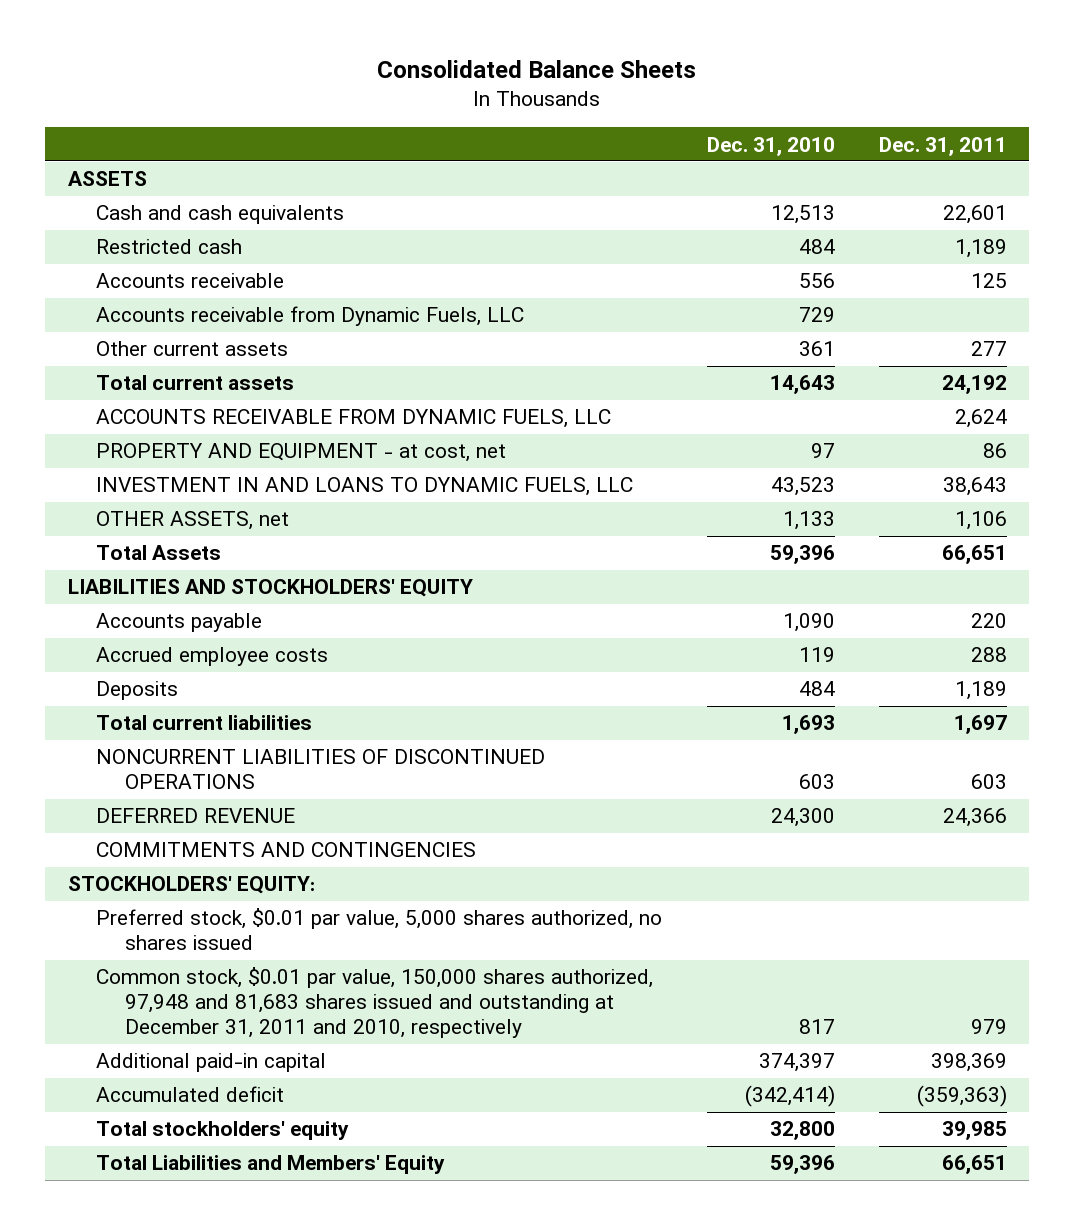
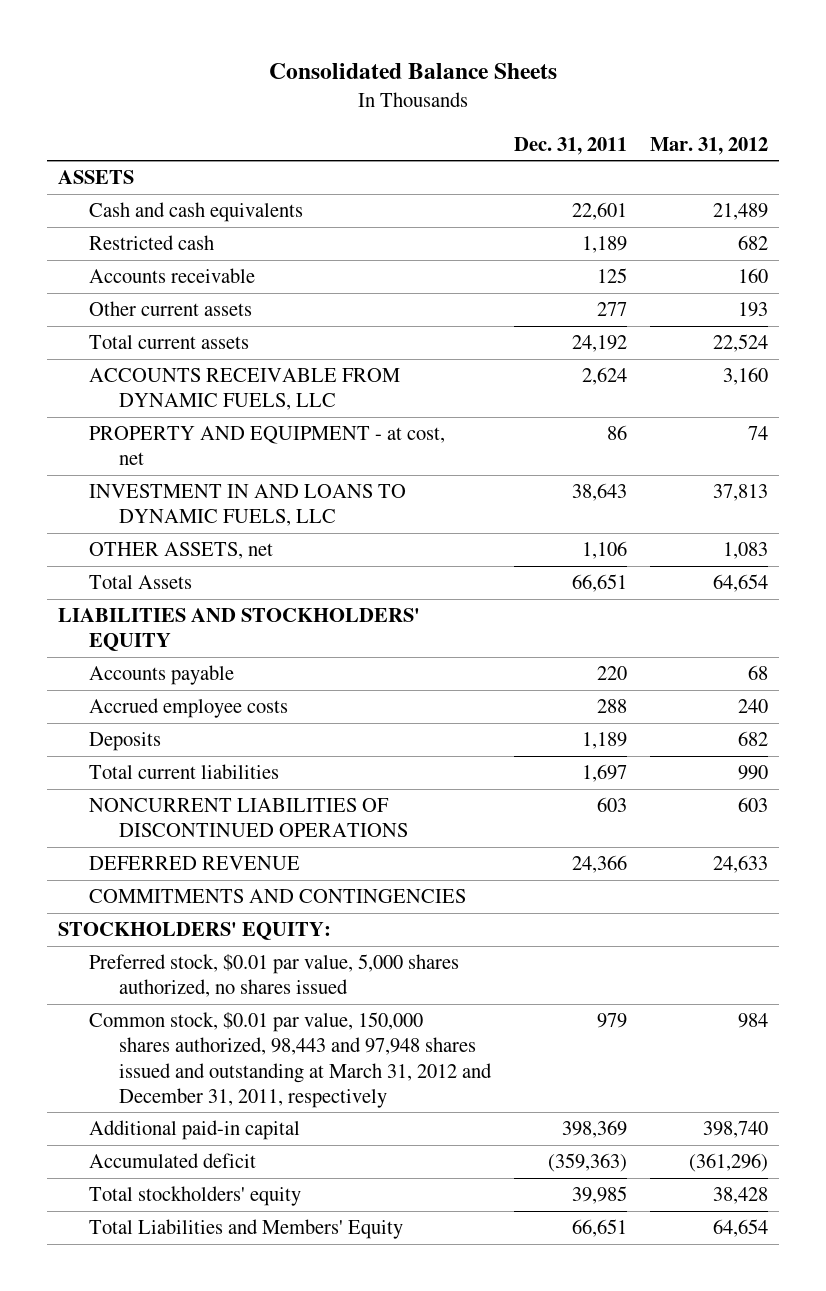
[706,136,835,156] Dec. 31, 2010 -> none
none -> [649,136,768,155] Mar. 31, 2012
[96,306,525,327] Accounts receivable from Dynamic Fuels, LLC -> none
[96,967,654,1039] Common stock, $0.01 par value, 150,000 shares authorized, 97,948 and 81,683 shares issued and outstanding at December 31, 2011 and 2010, respectively -> [88,1012,492,1108] Common stock, $0.01 par value, 150,000 shares authorized, 98,443 and 97,948 shares issued and outstanding at March 31, 2012 and December 31, 2011, respectively

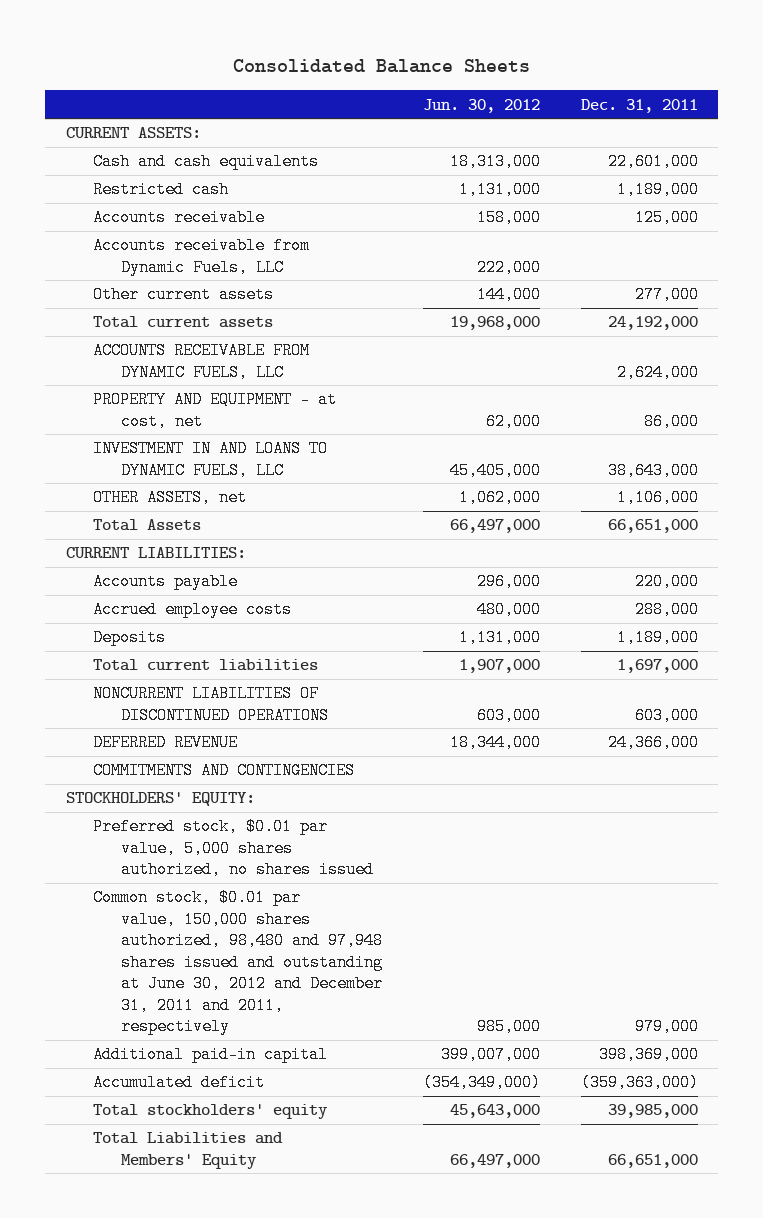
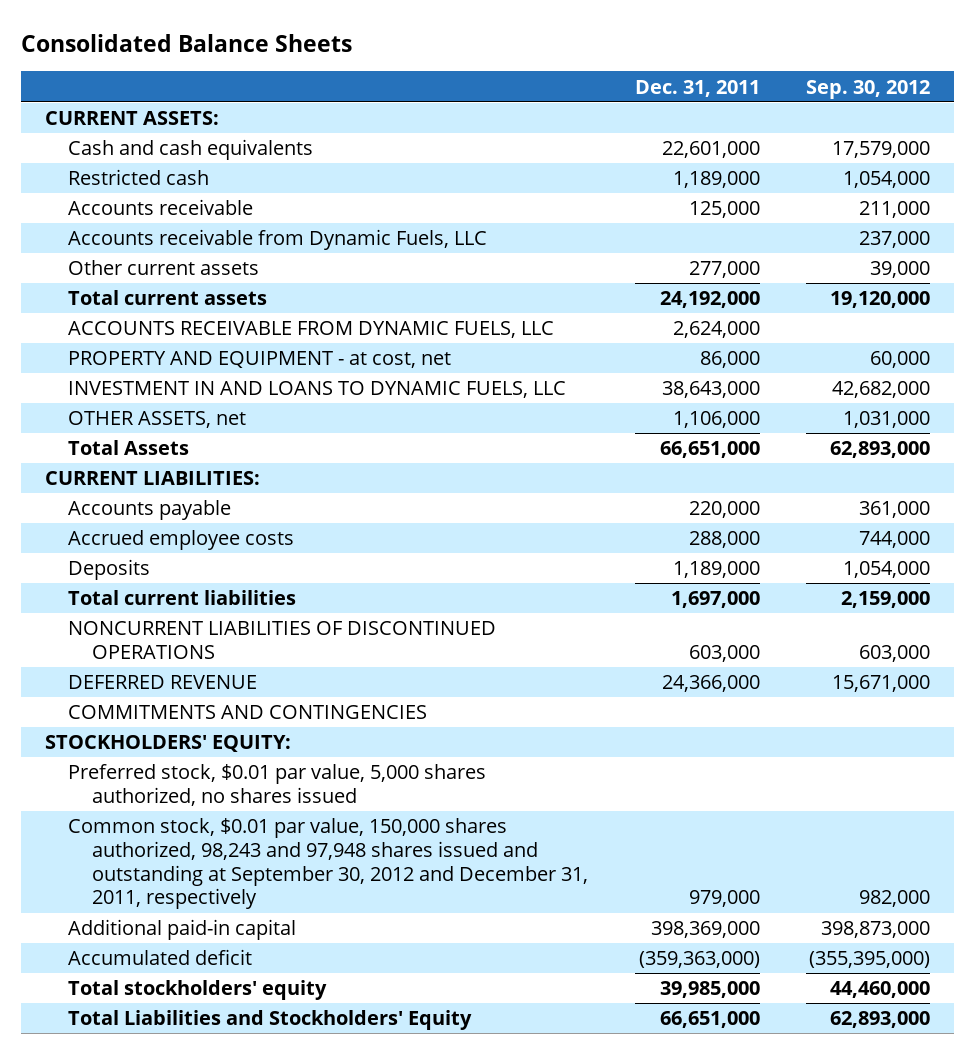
[422,98,540,113] Jun. 30, 2012 -> none
none -> [806,79,931,99] Sep. 30, 2012
[93,889,383,1035] Common stock, $0.01 par value, 150,000 shares authorized, 98,480 and 97,948 shares issued and outstanding at June 30, 2012 and December 31, 2011 and 2011, respectively -> [68,818,589,910] Common stock, $0.01 par value, 150,000 shares authorized, 98,243 and 97,948 shares issued and outstanding at September 30, 2012 and December 31, 2011, respectively
[93,1132,284,1169] Total Liabilities and Members' Equity -> [68,1010,473,1031] Total Liabilities and Stockholders' Equity

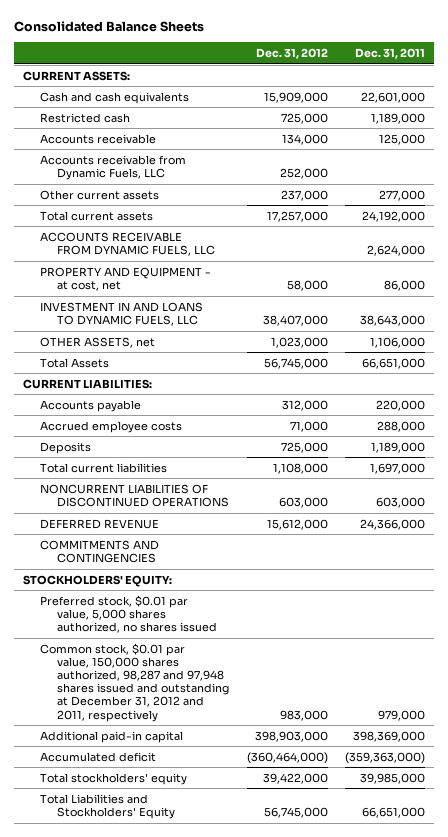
[806,79,931,99] Sep. 30, 2012 -> none
none -> [255,47,328,59] Dec. 31, 2012
[68,818,589,910] Common stock, $0.01 par value, 150,000 shares authorized, 98,243 and 97,948 shares issued and outstanding at September 30, 2012 and December 31, 2011, respectively -> [40,642,230,722] Common stock, $0.01 par value, 150,000 shares authorized, 98,287 and 97,948 shares issued and outstanding at December 31, 2012 and 2011, respectively

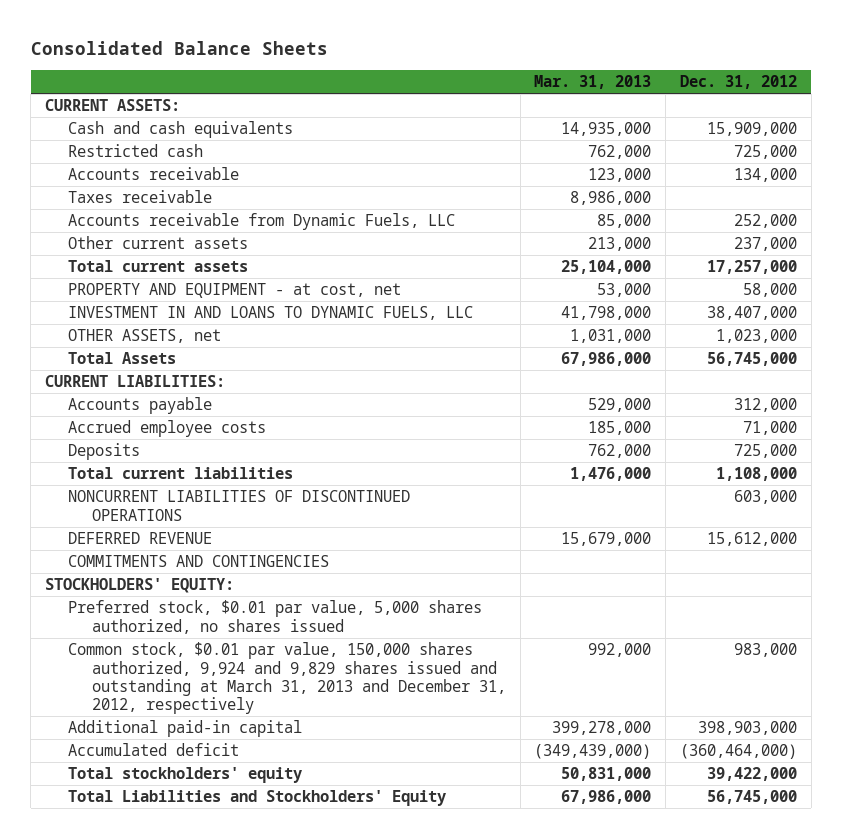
[355,47,426,59] Dec. 31, 2011 -> none
none -> [534,75,652,90] Mar. 31, 2013
none -> [68,190,213,204] Taxes receivable
[40,231,216,256] ACCOUNTS RECEIVABLE FROM DYNAMIC FUELS, LLC -> none
[40,642,230,722] Common stock, $0.01 par value, 150,000 shares authorized, 98,287 and 97,948 shares issued and outstanding at December 31, 2012 and 2011, respectively -> [68,642,506,715] Common stock, $0.01 par value, 150,000 shares authorized, 9,924 and 9,829 shares issued and outstanding at March 31, 2013 and December 31, 2012, respectively

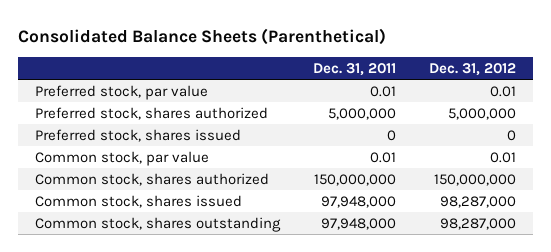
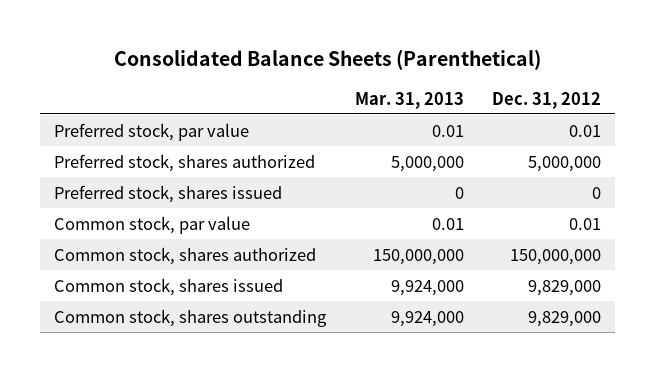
[313,62,397,76] Dec. 31, 2011 -> none
none -> [354,91,464,109] Mar. 31, 2013
[440,195,517,208] 98,287,000 -> [528,279,602,296] 9,829,000
[440,217,517,230] 98,287,000 -> [528,310,602,327] 9,829,000

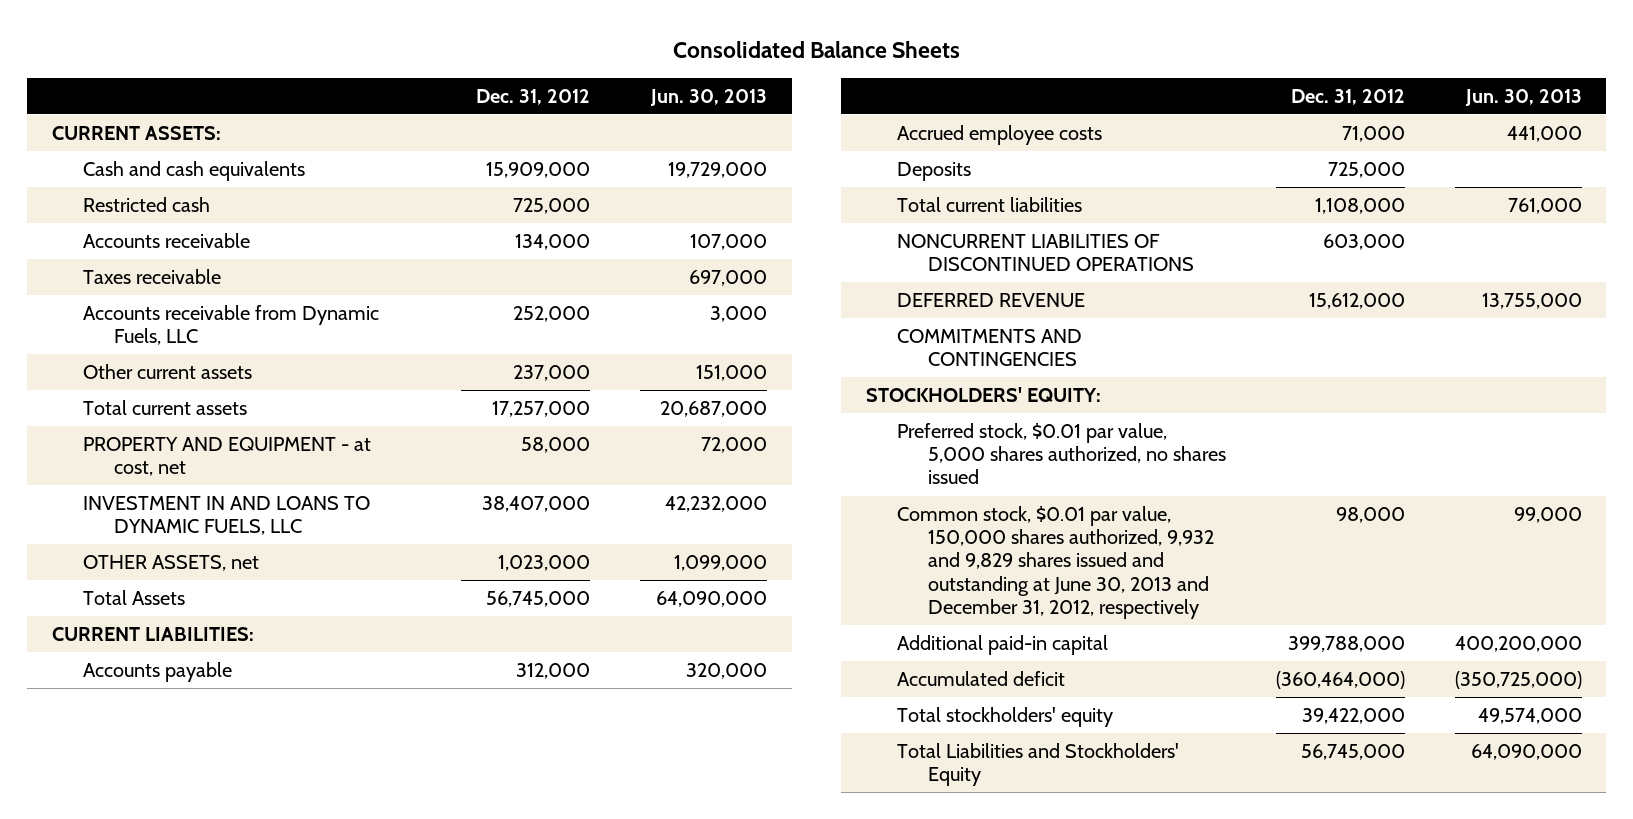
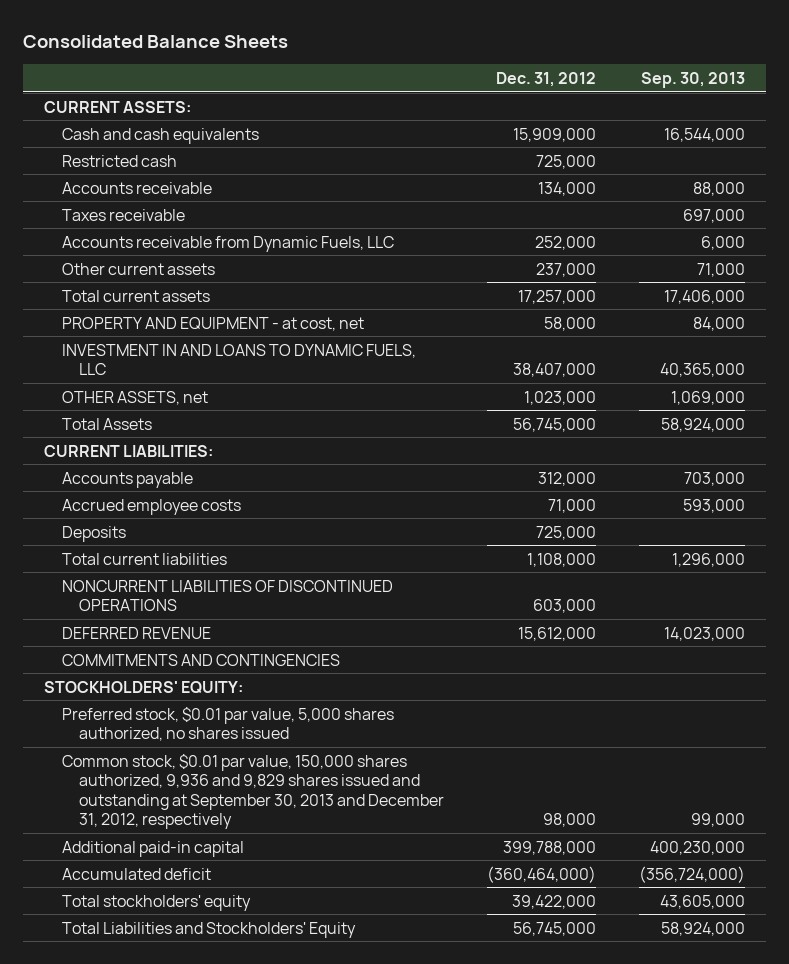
[650,88,768,106] Jun. 30, 2013 -> none
none -> [640,71,745,88] Sep. 30, 2013
[897,506,1215,619] Common stock, $0.01 par value, 150,000 shares authorized, 9,932 and 9,829 shares issued and outstanding at June 30, 2013 and December 31, 2012, respectively -> [61,753,444,829] Common stock, $0.01 par value, 150,000 shares authorized, 9,936 and 9,829 shares issued and outstanding at September 30, 2013 and December 31, 2012, respectively

